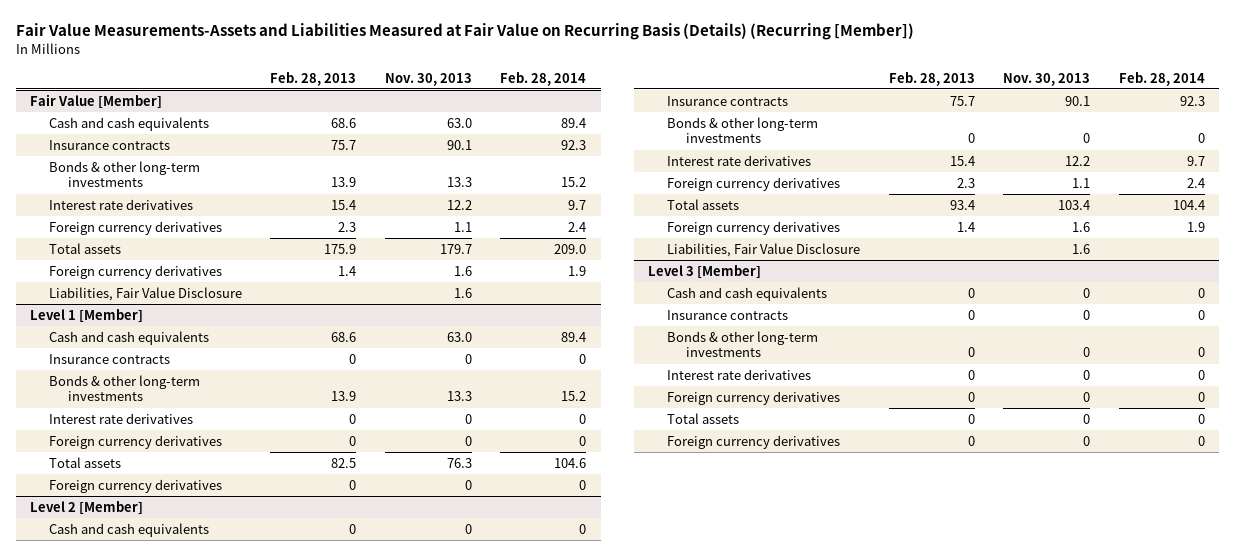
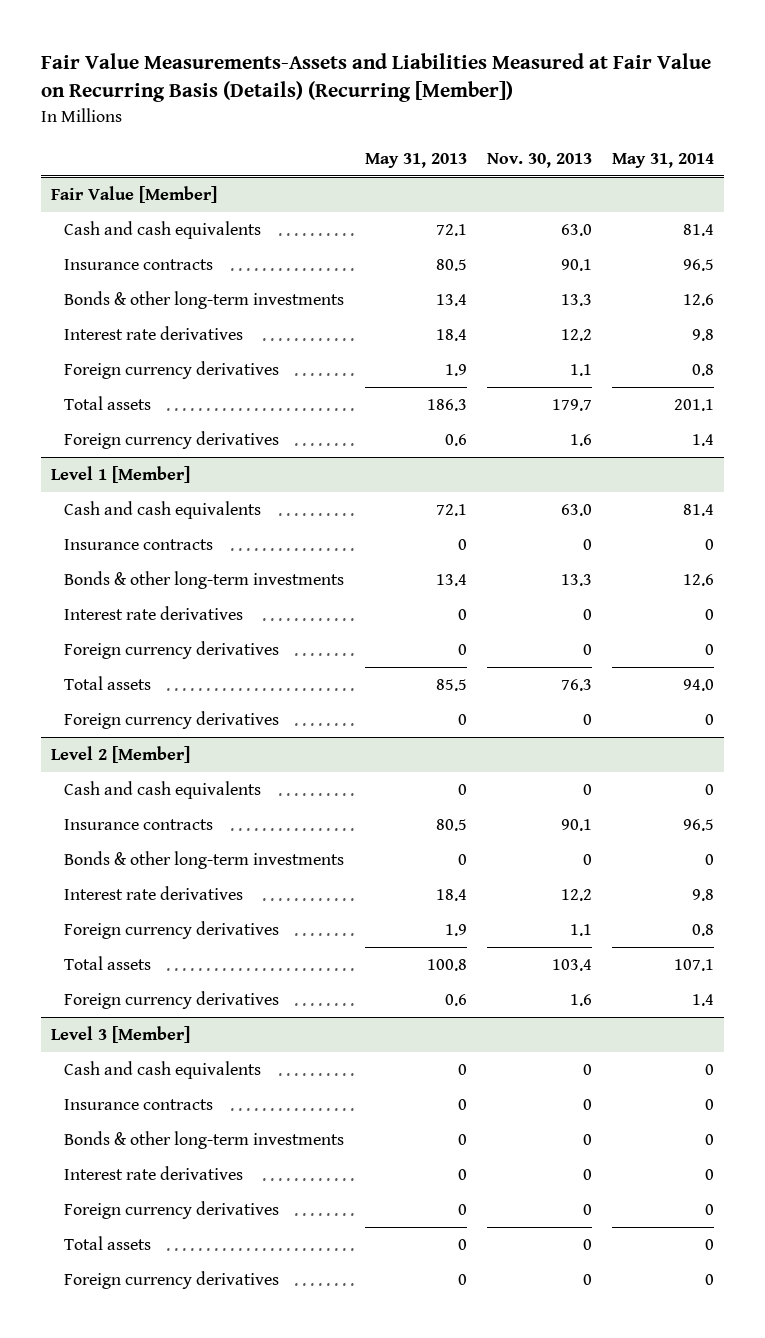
[270,71,357,86] Feb. 28, 2013 -> none
[500,71,587,86] Feb. 28, 2014 -> none
none -> [364,152,467,168] May 31, 2013
none -> [612,152,715,168] May 31, 2014
[48,286,242,301] Liabilities, Fair Value Disclosure -> none
[666,242,860,257] Liabilities, Fair Value Disclosure -> none

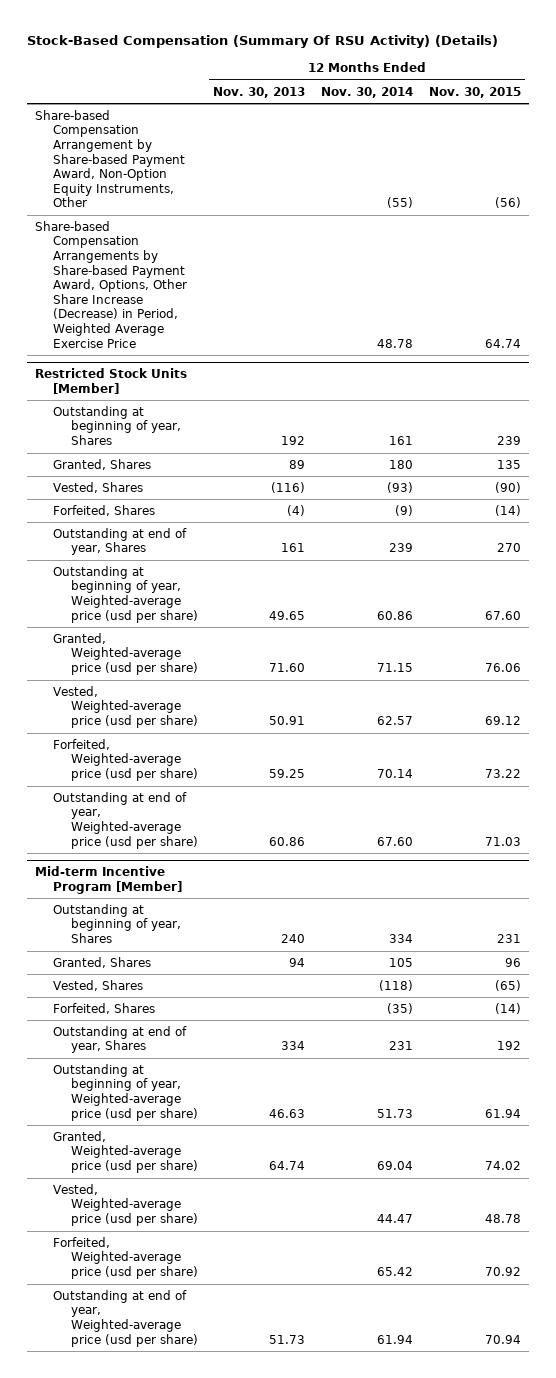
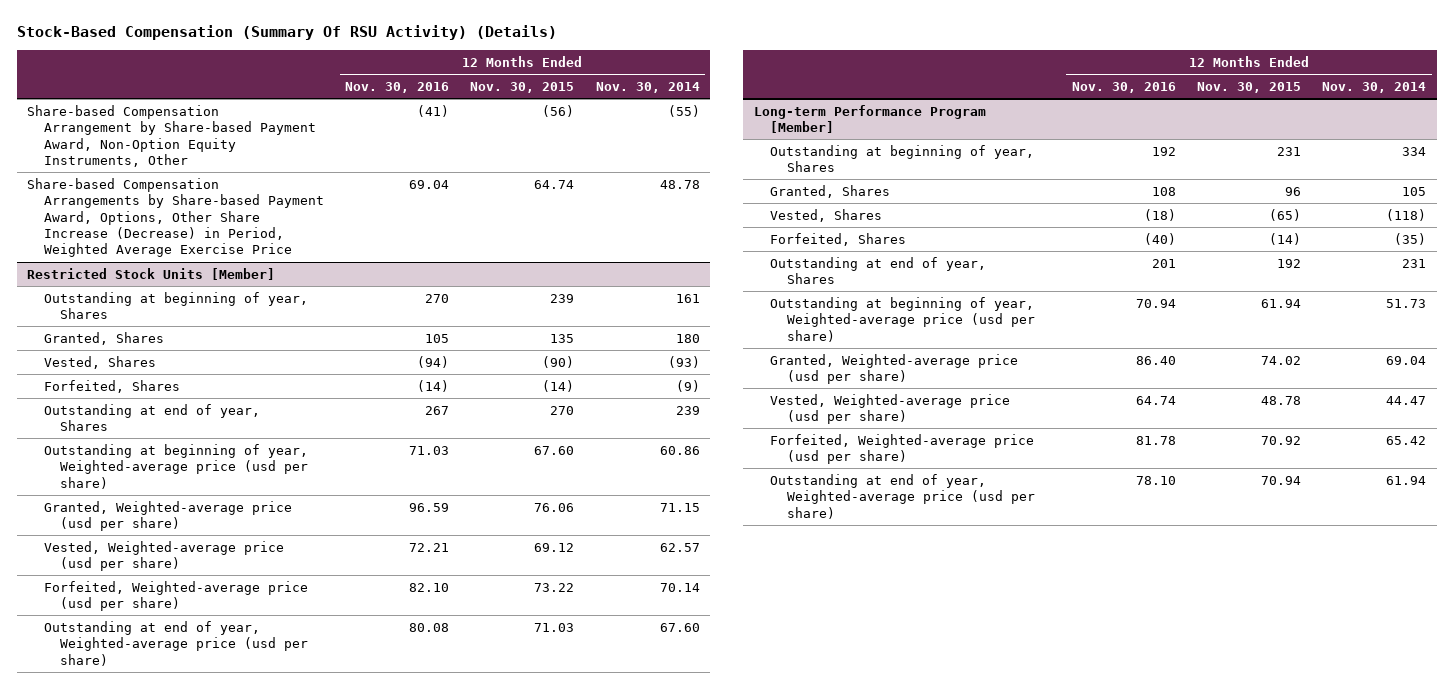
[213,86,306,98] Nov. 30, 2013 -> none
none -> [344,81,449,93] Nov. 30, 2016
[34,866,182,894] Mid-term Incentive Program [Member] -> [753,104,986,134] Long-term Performance Program [Member]

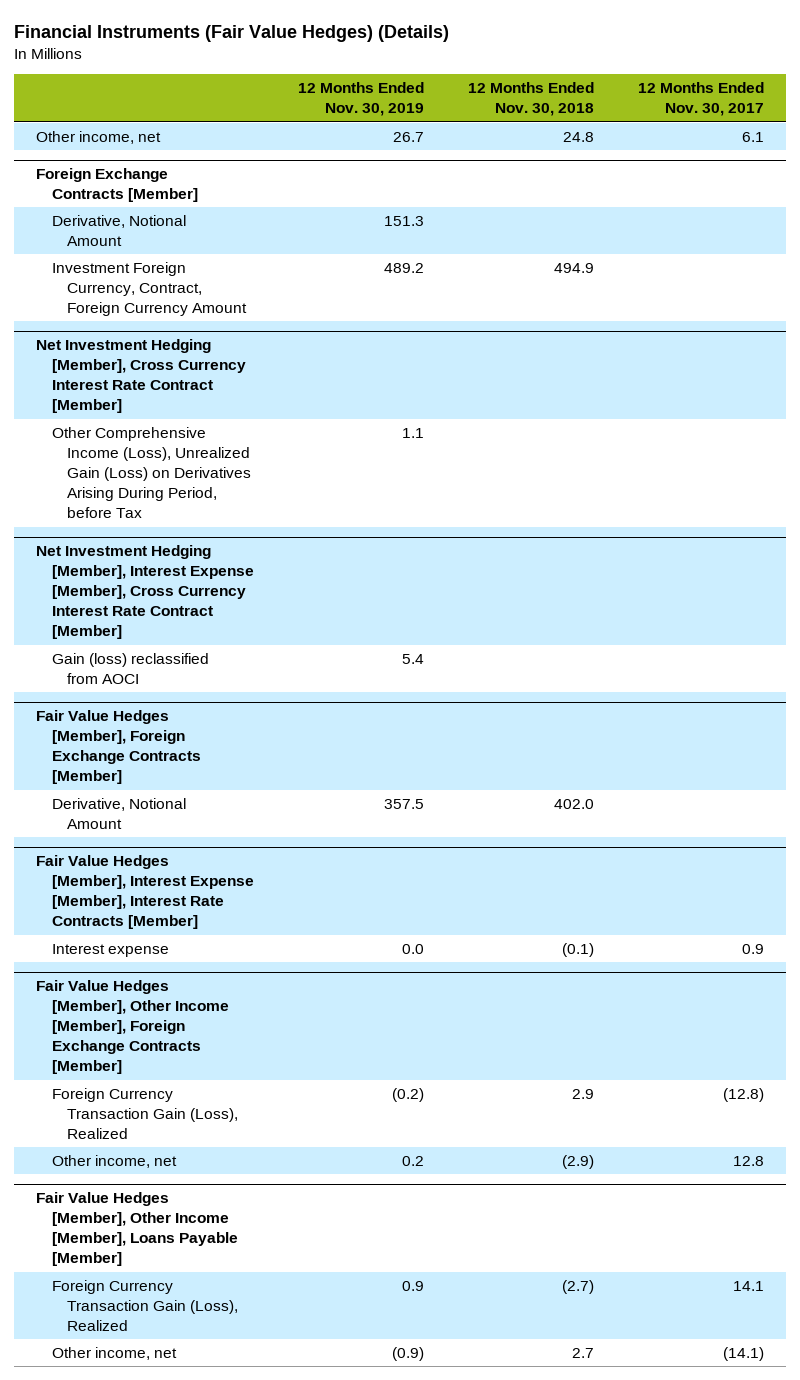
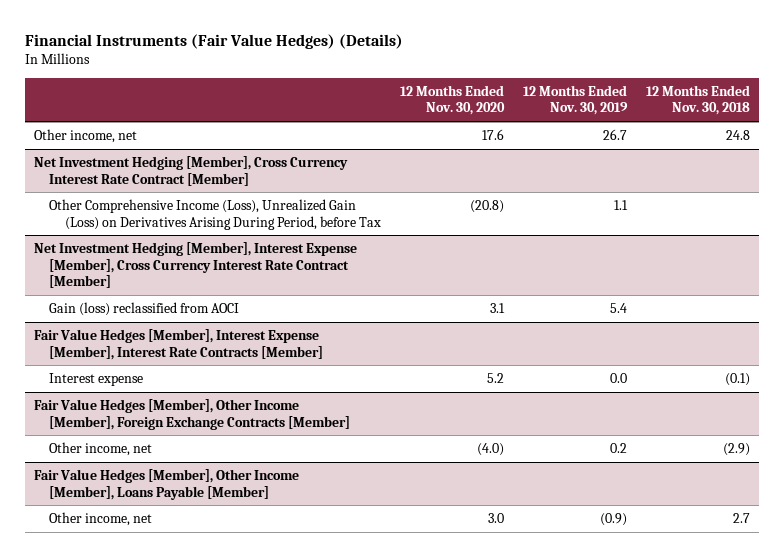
[638,82,765,117] 12 Months Ended Nov. 30, 2017 -> none
none -> [399,84,505,116] 12 Months Ended Nov. 30, 2020
[35,168,198,203] Foreign Exchange Contracts [Member] -> none
[51,214,186,247] Derivative, Notional Amount -> none
[51,261,248,317] Investment Foreign Currency, Contract, Foreign Currency Amount -> none
[35,710,201,785] Fair Value Hedges [Member], Foreign Exchange Contracts [Member] -> none
[51,797,186,830] Derivative, Notional Amount -> none
[51,1087,239,1140] Foreign Currency Transaction Gain (Loss), Realized -> none
[51,1279,239,1332] Foreign Currency Transaction Gain (Loss), Realized -> none

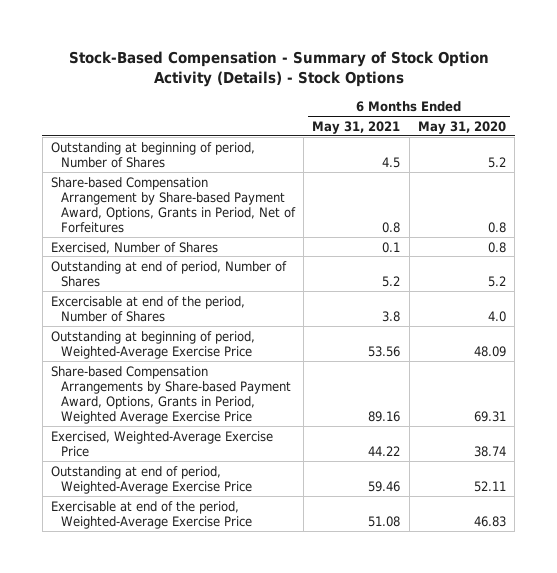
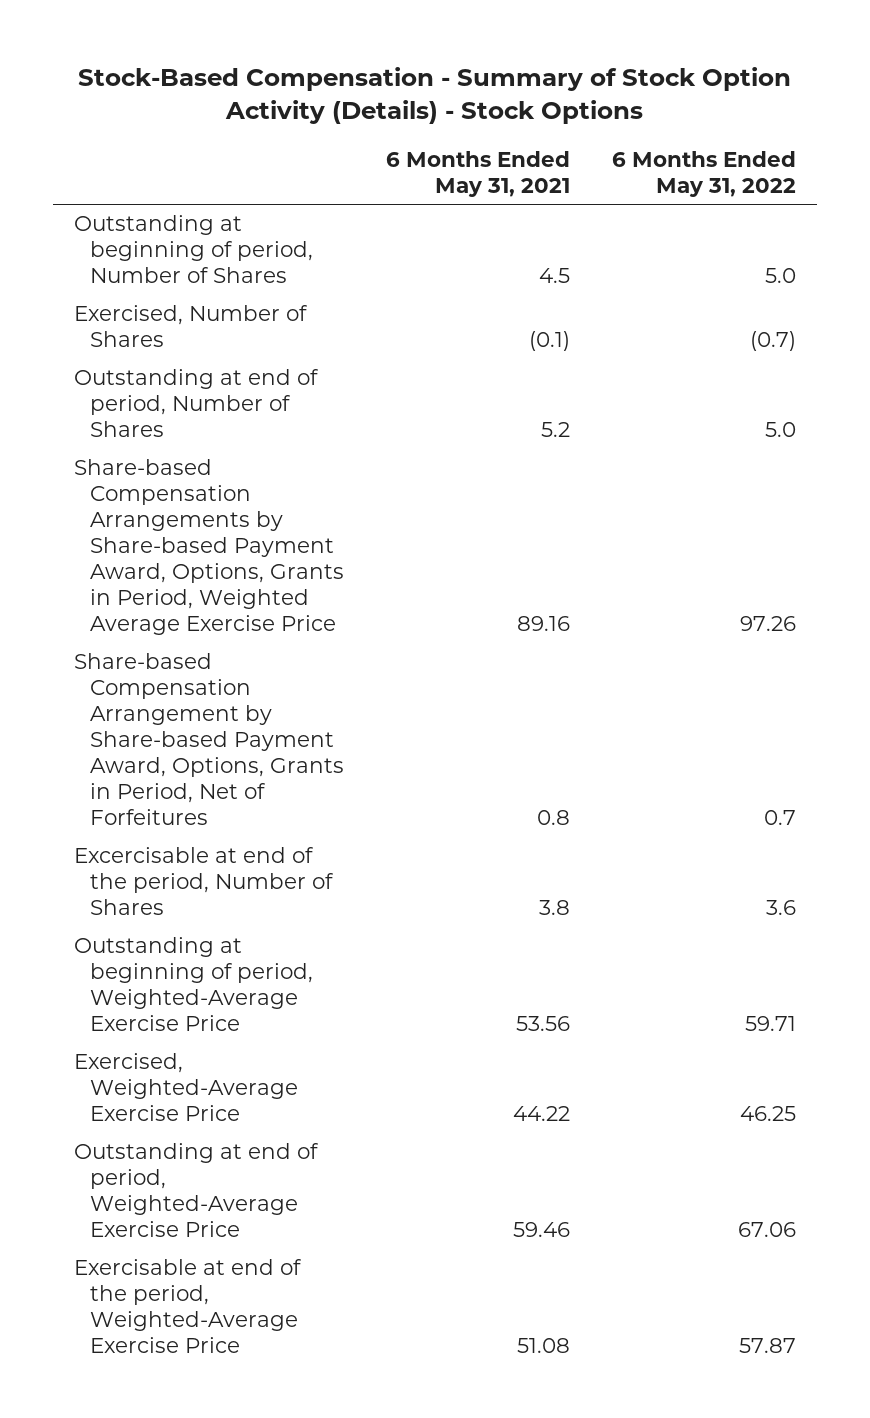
[417,120,506,134] May 31, 2020 -> none
none -> [612,150,797,197] 6 Months Ended May 31, 2022
[382,241,401,253] 0.1 -> [529,331,571,352] (0.1)
[51,365,291,425] Share-based Compensation Arrangements by Share-based Payment Award, Options, Grants in Period, Weighted Average Exercise Price -> [73,459,344,636] Share-based Compensation Arrangements by Share-based Payment Award, Options, Grants in Period, Weighted Average Exercise Price
[51,176,296,234] Share-based Compensation Arrangement by Share-based Payment Award, Options, Grants in Period, Net of Forfeitures -> [73,653,344,826] Share-based Compensation Arrangement by Share-based Payment Award, Options, Grants in Period, Net of Forfeitures

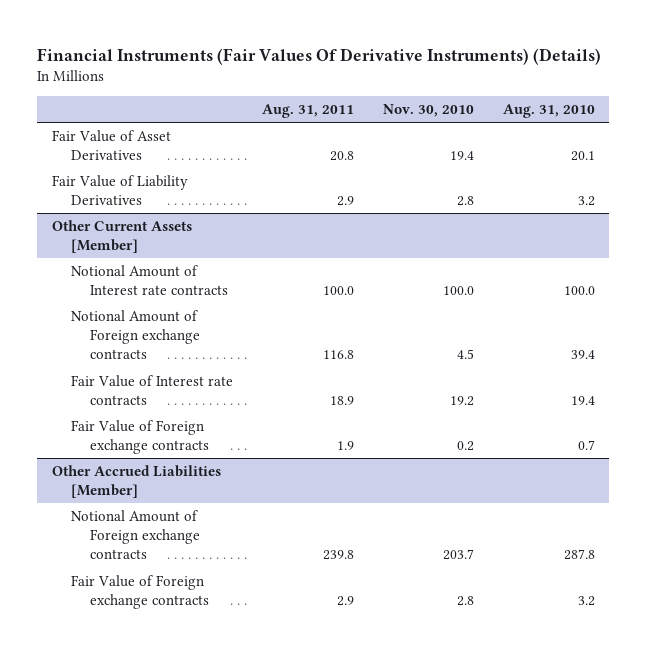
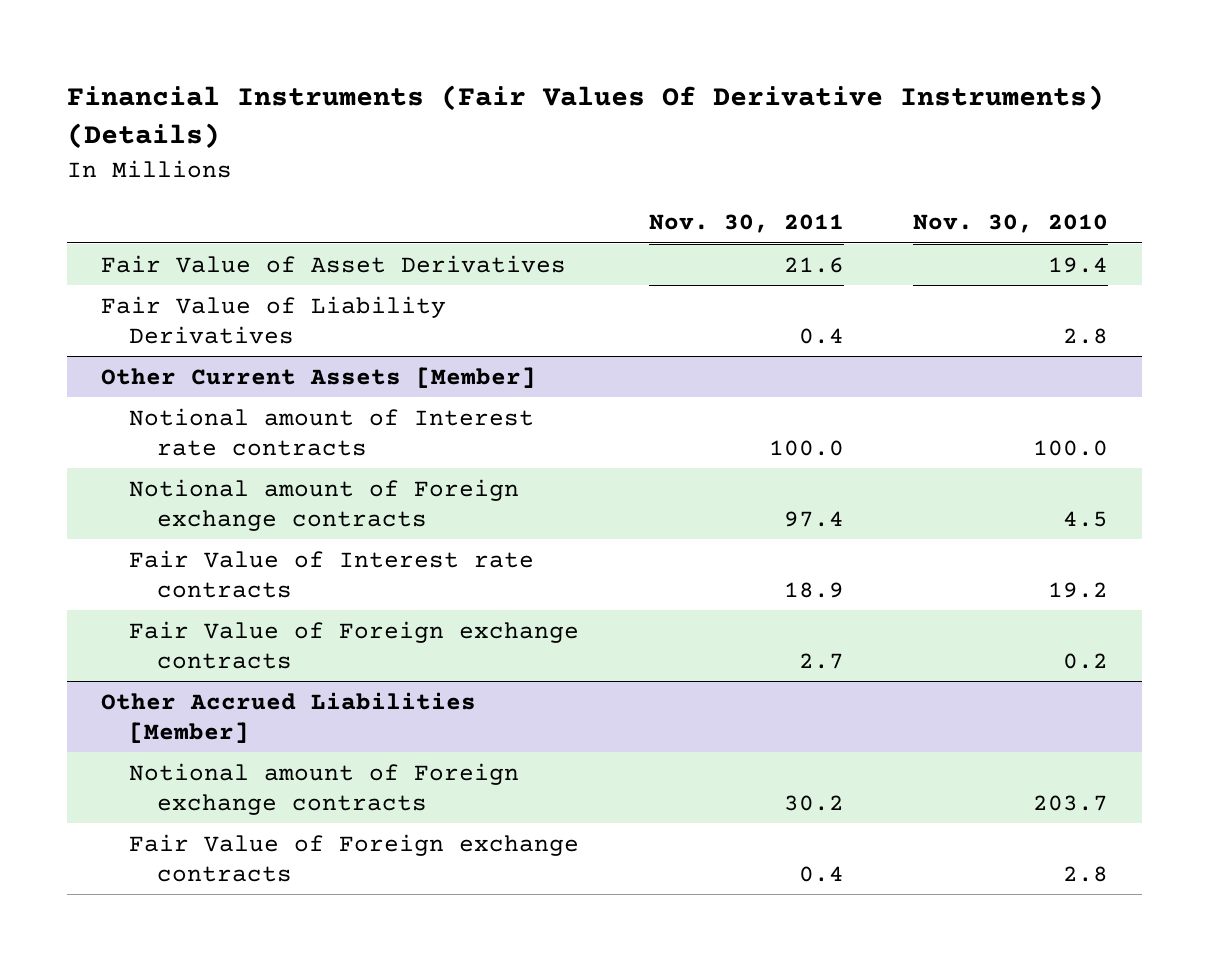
[261,104,354,119] Aug. 31, 2011 -> none
[502,104,595,119] Aug. 31, 2010 -> none
none -> [648,214,844,234] Nov. 30, 2011
[70,265,228,296] Notional Amount of Interest rate contracts -> [129,407,535,456] Notional amount of Interest rate contracts
[70,310,200,360] Notional Amount of Foreign exchange contracts -> [129,478,520,531] Notional amount of Foreign exchange contracts
[70,510,200,560] Notional Amount of Foreign exchange contracts -> [129,762,520,815] Notional amount of Foreign exchange contracts

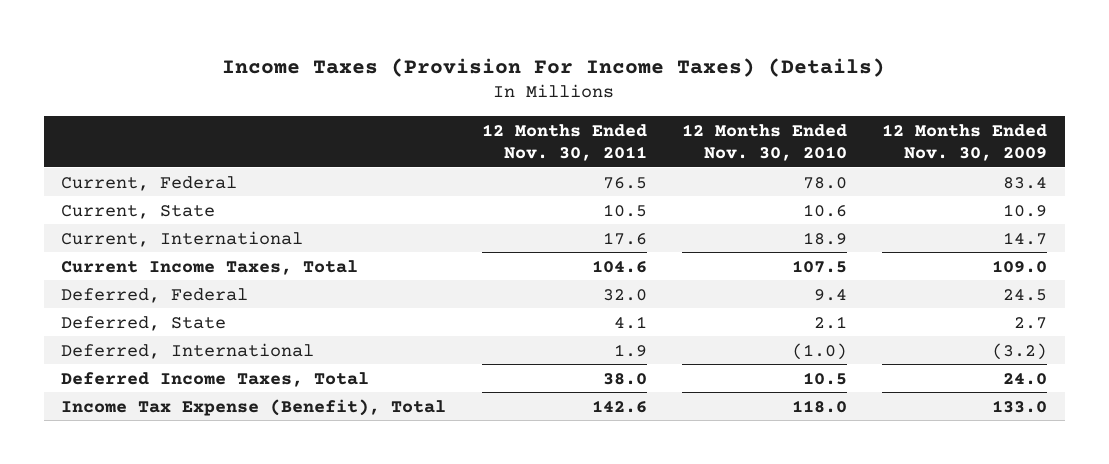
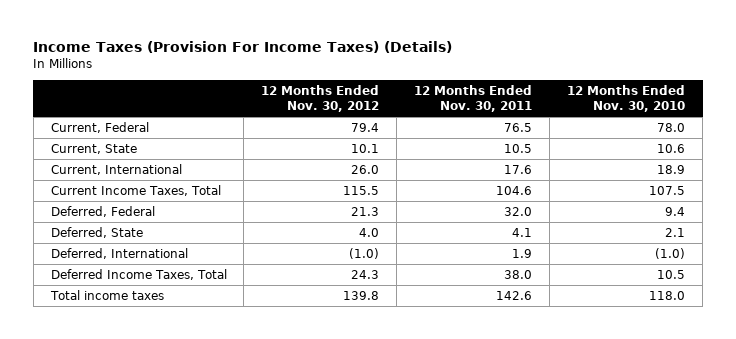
[882,123,1048,161] 12 Months Ended Nov. 30, 2009 -> none
none -> [261,84,380,112] 12 Months Ended Nov. 30, 2012
[61,398,447,416] Income Tax Expense (Benefit), Total -> [49,290,164,301] Total income taxes

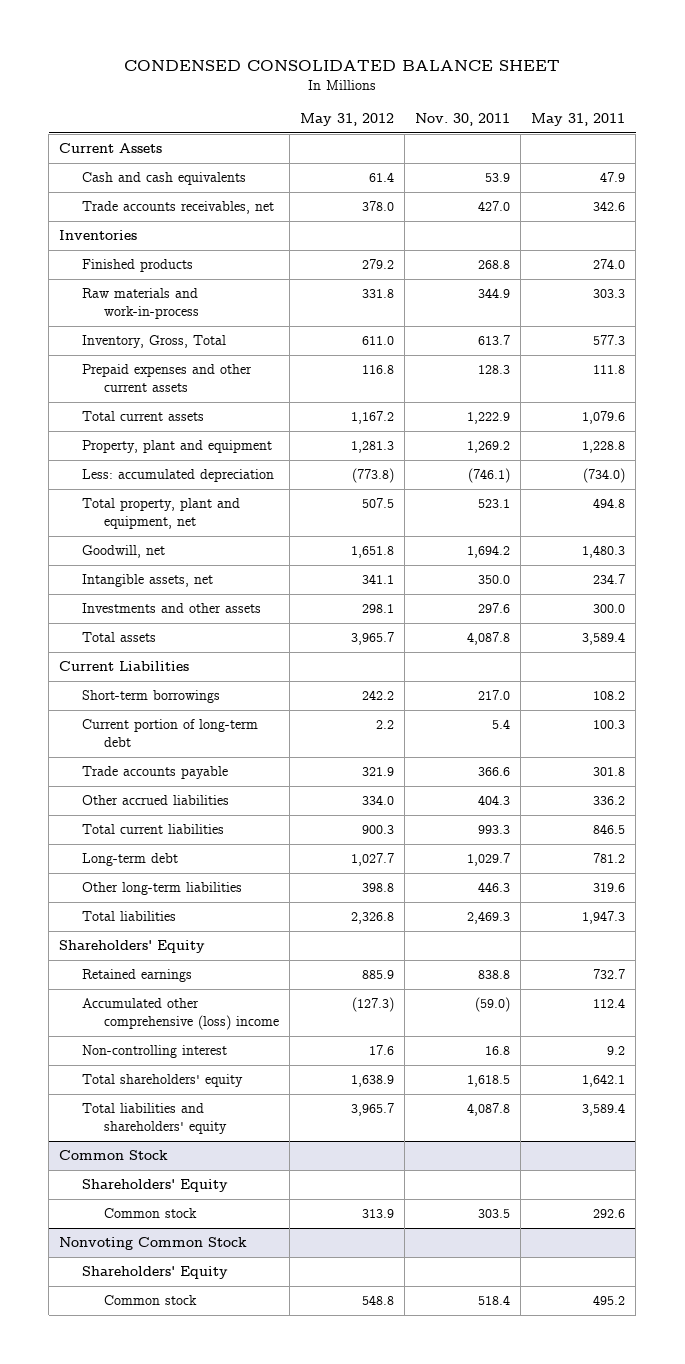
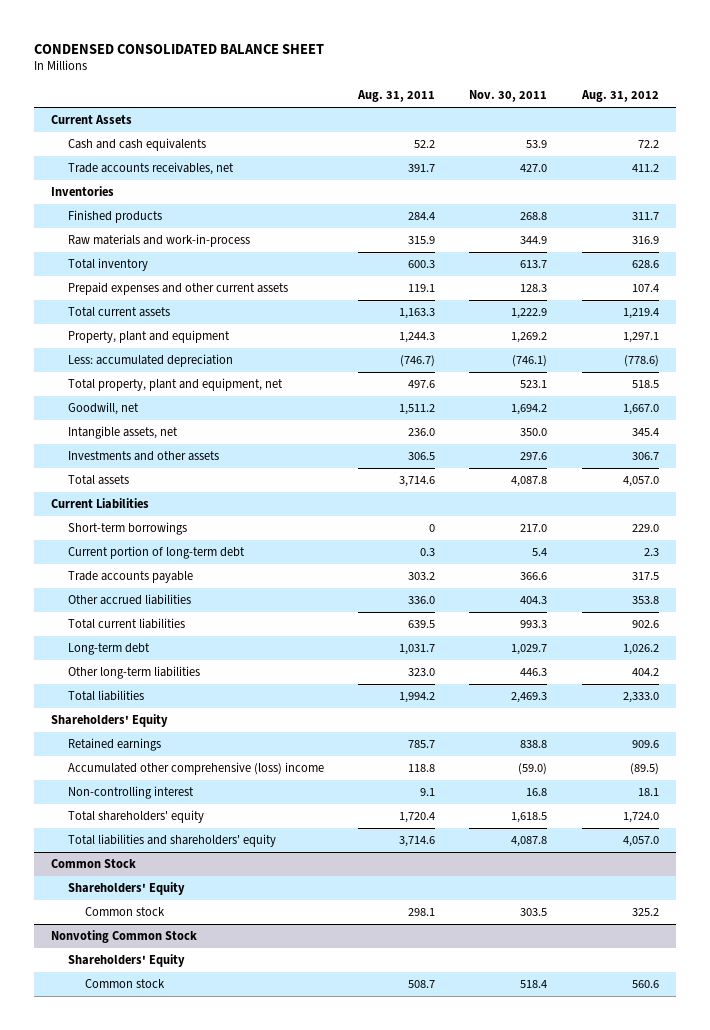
[300,113,395,127] May 31, 2012 -> none
[531,113,626,127] May 31, 2011 -> none
none -> [357,90,436,103] Aug. 31, 2011
none -> [580,90,659,103] Aug. 31, 2012
[81,335,226,349] Inventory, Gross, Total -> [68,258,149,272] Total inventory

